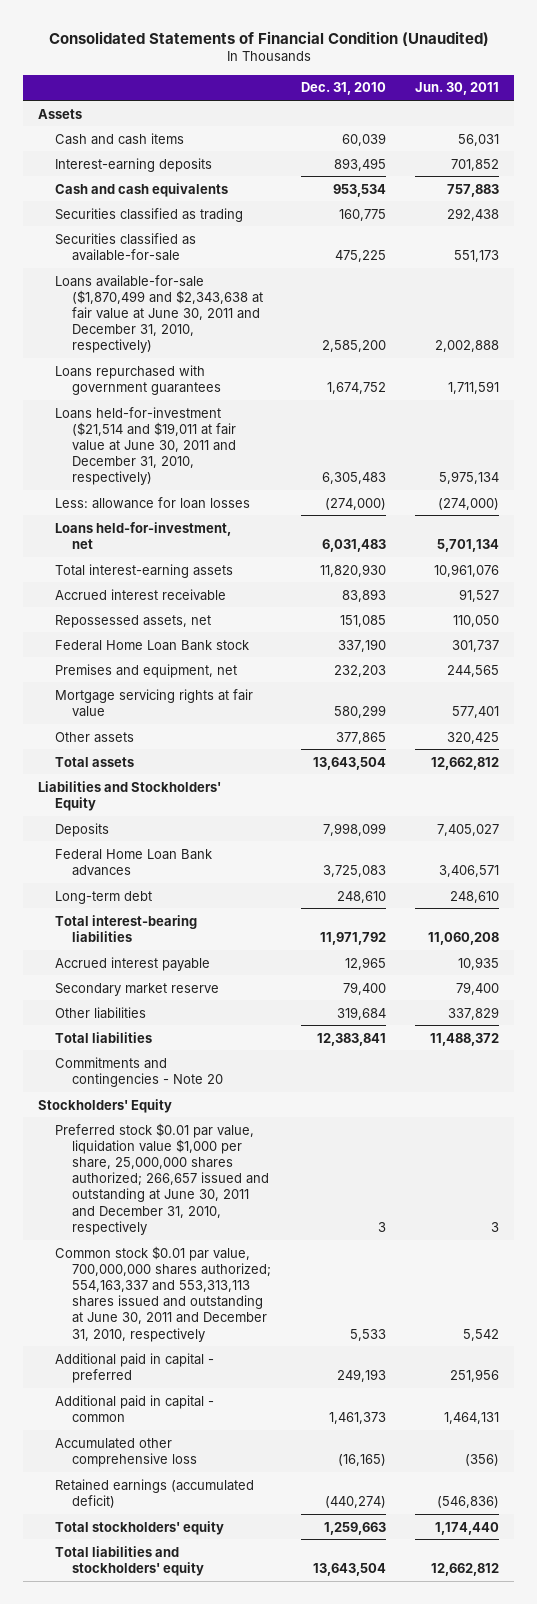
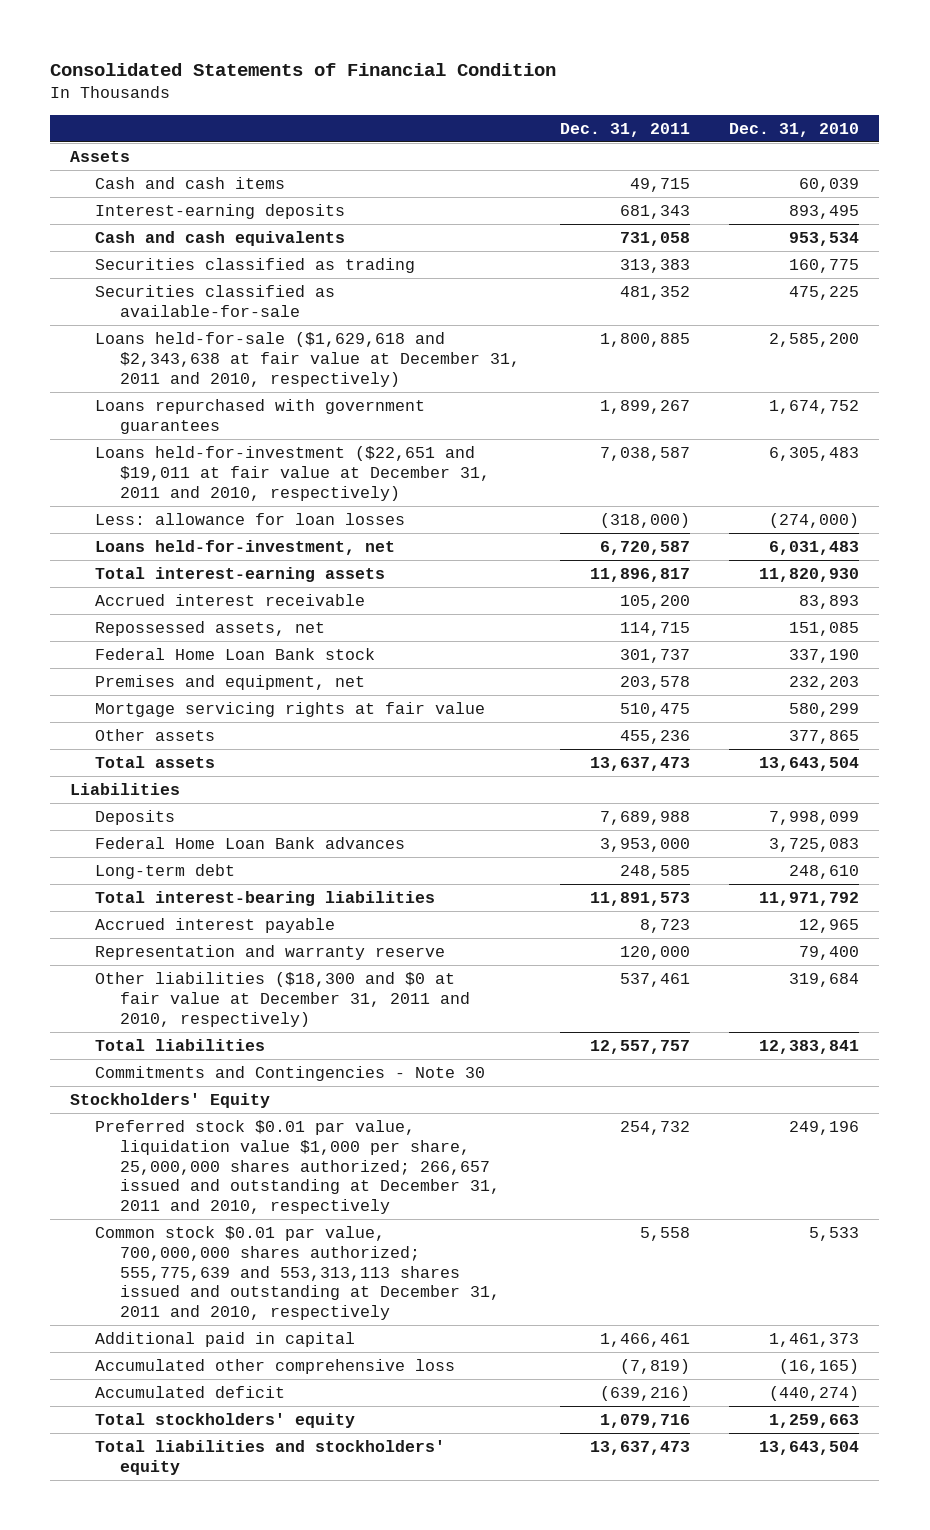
[48,30,489,46] Consolidated Statements of Financial Condition (Unaudited) -> [50,62,557,76] Consolidated Statements of Financial Condition
[415,82,500,96] Jun. 30, 2011 -> none
none -> [559,122,690,137] Dec. 31, 2011
[55,274,264,354] Loans available-for-sale ($1,870,499 and $2,343,638 at fair value at June 30, 2011 and December 31, 2010, respectively) -> [95,331,521,387] Loans held-for-sale ($1,629,618 and $2,343,638 at fair value at December 31, 2011 and 2010, respectively)
[55,406,237,486] Loans held-for-investment ($21,514 and $19,011 at fair value at June 30, 2011 and December 31, 2010, respectively) -> [95,445,491,501] Loans held-for-investment ($22,651 and $19,011 at fair value at December 31, 2011 and 2010, respectively)
[38,780,222,811] Liabilities and Stockholders' Equity -> none
none -> [70,782,181,795] Liabilities
[55,982,220,996] Secondary market reserve -> [95,944,446,960] Representation and warranty reserve
[55,1006,147,1019] Other liabilities -> [95,971,471,1027] Other liabilities ($18,300 and $0 at fair value at December 31, 2011 and 2010, respectively)
[55,1056,224,1087] Commitments and contingencies - Note 20 -> [95,1065,486,1081] Commitments and Contingencies - Note 30
[55,1352,215,1383] Additional paid in capital - preferred -> none
[55,1122,270,1235] Preferred stock $0.01 par value, liquidation value $1,000 per share, 25,000,000 shares authorized; 266,657 issued and outstanding at June 30, 2011 and December 31, 2010, respectively -> [95,1119,501,1215] Preferred stock $0.01 par value, liquidation value $1,000 per share, 25,000,000 shares authorized; 266,657 issued and outstanding at December 31, 2011 and 2010, respectively
[377,1221,386,1232] 3 -> [789,1120,860,1135] 249,196
[55,1245,272,1342] Common stock $0.01 par value, 700,000,000 shares authorized; 554,163,337 and 553,313,113 shares issued and outstanding at June 30, 2011 and December 31, 2010, respectively -> [95,1225,501,1321] Common stock $0.01 par value, 700,000,000 shares authorized; 555,775,639 and 553,313,113 shares issued and outstanding at December 31, 2011 and 2010, respectively
[55,1394,215,1422] Additional paid in capital - common -> [95,1331,356,1347] Additional paid in capital
[55,1478,255,1508] Retained earnings (accumulated deficit) -> [95,1385,286,1398] Accumulated deficit

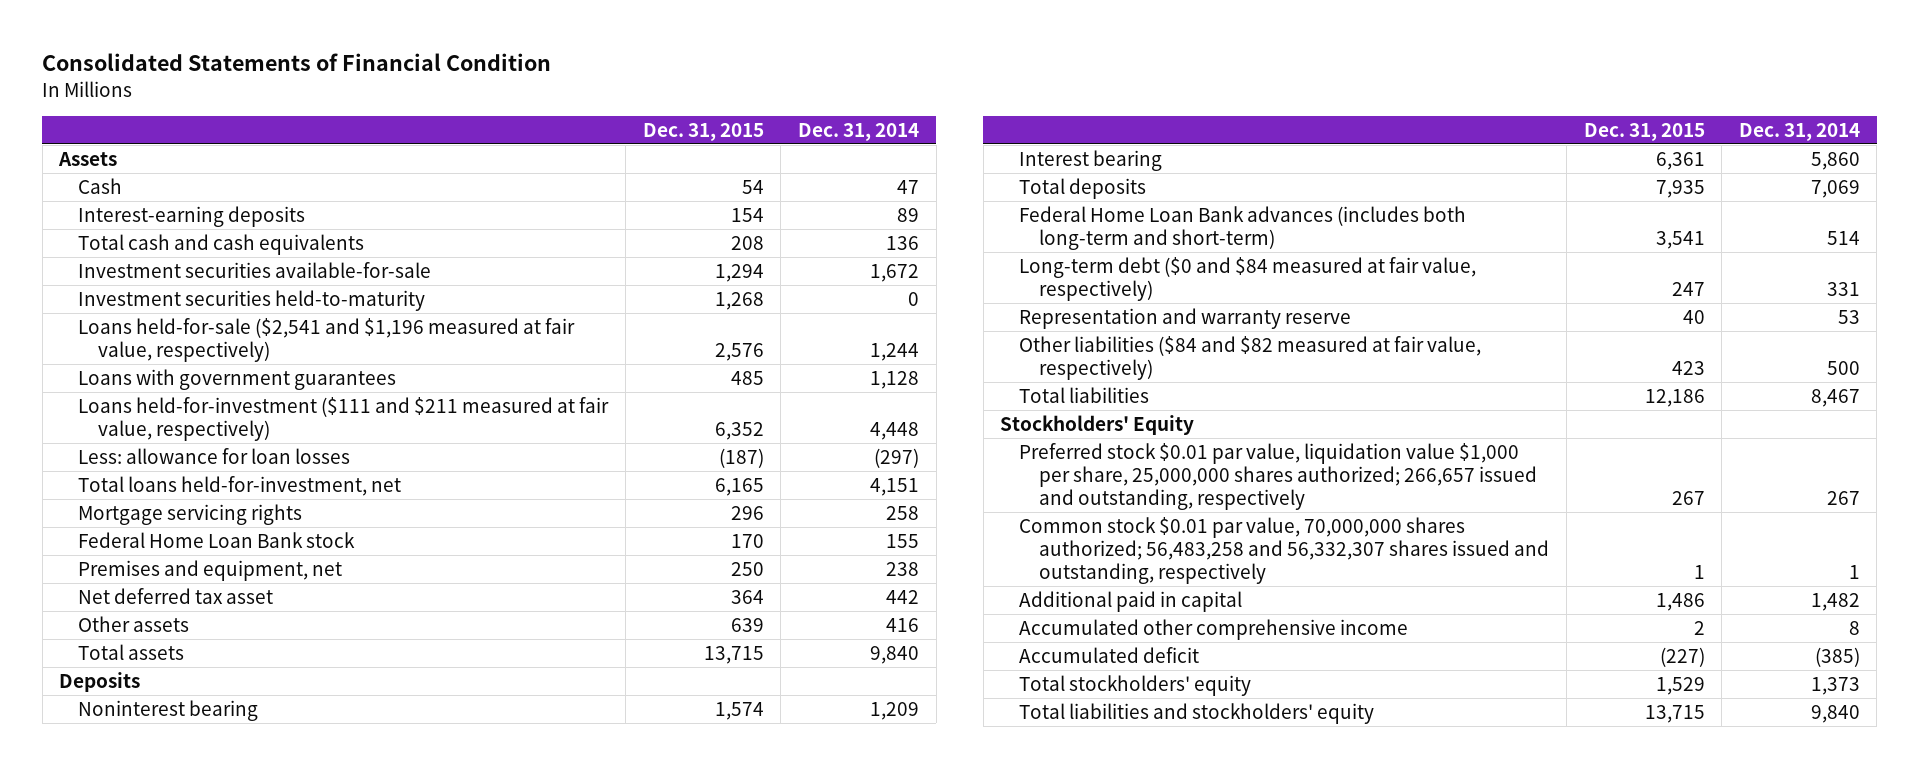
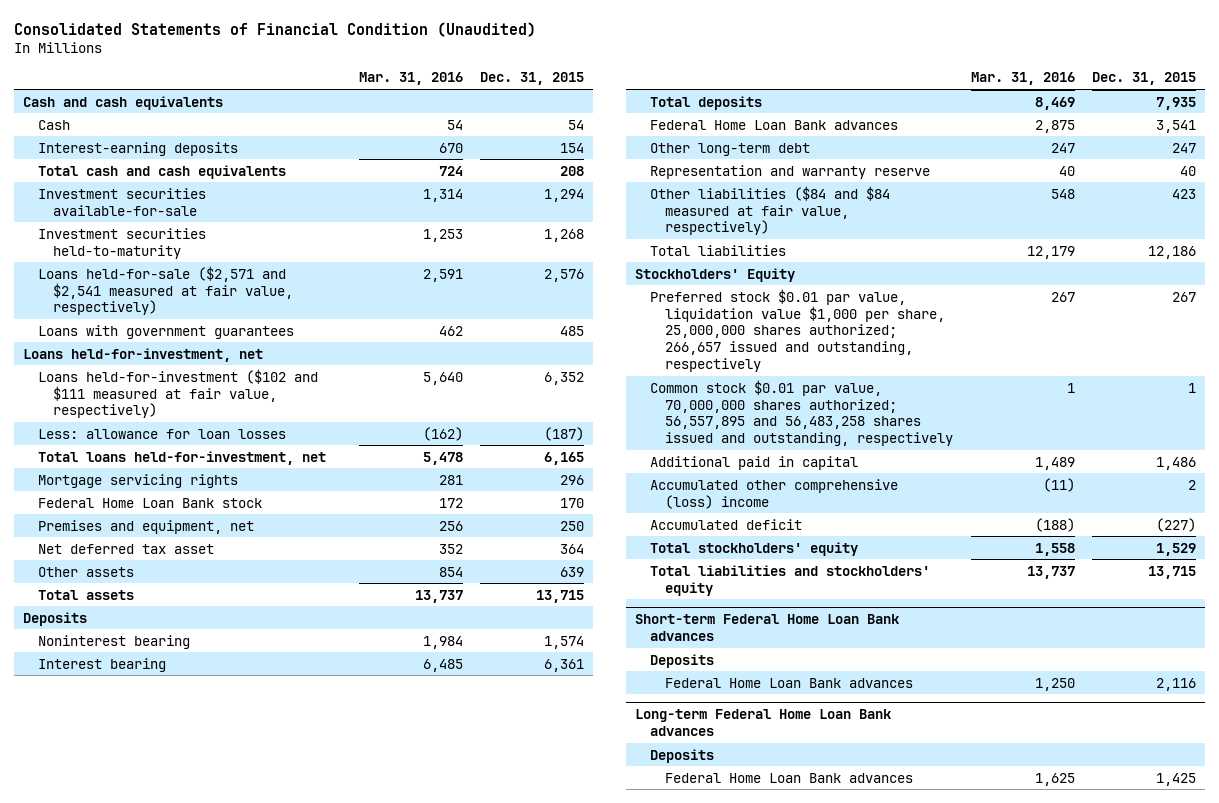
[42,53,552,72] Consolidated Statements of Financial Condition -> [14,21,537,37] Consolidated Statements of Financial Condition (Unaudited)
[797,122,919,141] Dec. 31, 2014 -> none
none -> [358,72,463,86] Mar. 31, 2016
[58,151,118,166] Assets -> none
none -> [22,95,223,110] Cash and cash equivalents
[78,317,576,363] Loans held-for-sale ($2,541 and $1,196 measured at fair value, respectively) -> [38,265,294,316] Loans held-for-sale ($2,571 and $2,541 measured at fair value, respectively)
none -> [22,347,263,362] Loans held-for-investment, net
[78,396,610,442] Loans held-for-investment ($111 and $211 measured at fair value, respectively) -> [38,368,319,419] Loans held-for-investment ($102 and $111 measured at fair value, respectively)
[1019,205,1467,251] Federal Home Loan Bank advances (includes both long-term and short-term) -> [649,119,898,130] Federal Home Loan Bank advances
[1019,256,1477,302] Long-term debt ($0 and $84 measured at fair value, respectively) -> [649,142,810,156] Other long-term debt
[1019,335,1482,381] Other liabilities ($84 and $82 measured at fair value, respectively) -> [649,185,890,236] Other liabilities ($84 and $84 measured at fair value, respectively)
[1019,516,1549,585] Common stock $0.01 par value, 70,000,000 shares authorized; 56,483,258 and 56,332,307 shares issued and outstanding, respectively -> [649,379,954,447] Common stock $0.01 par value, 70,000,000 shares authorized; 56,557,895 and 56,483,258 shares issued and outstanding, respectively
[1019,618,1409,640] Accumulated other comprehensive income -> [649,478,898,509] Accumulated other comprehensive (loss) income
none -> [634,614,899,641] Short-term Federal Home Loan Bank advances
none -> [649,653,714,668] Deposits
none -> [665,677,914,688] Federal Home Loan Bank advances
none -> [634,709,891,736] Long-term Federal Home Loan Bank advances
none -> [649,748,714,763] Deposits
none -> [665,772,914,783] Federal Home Loan Bank advances

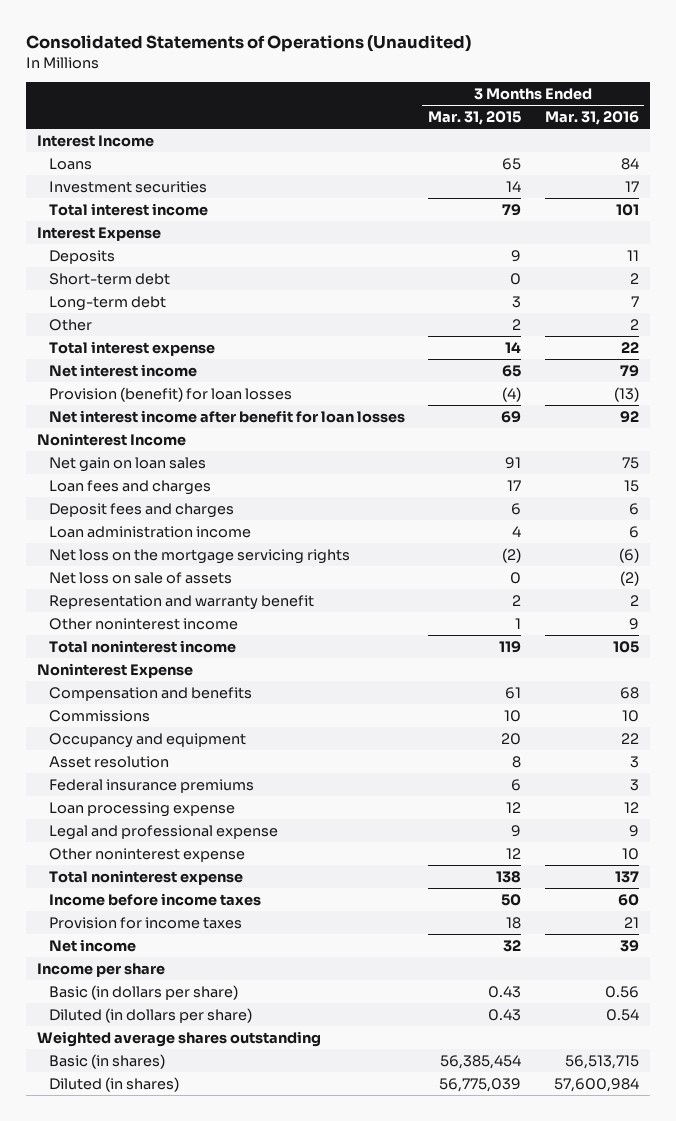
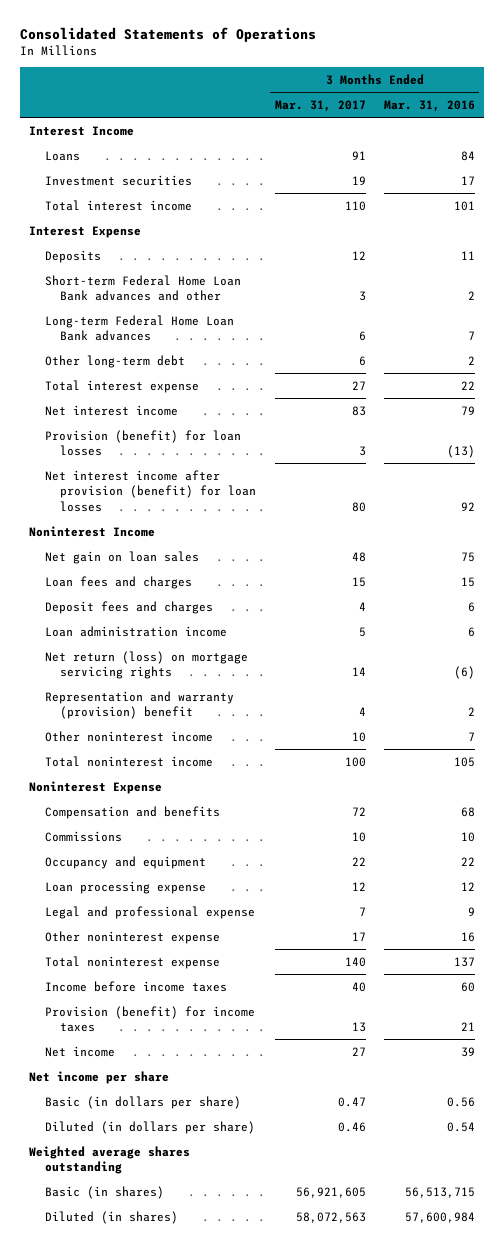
[25,35,471,53] Consolidated Statements of Operations (Unaudited) -> [19,26,316,42] Consolidated Statements of Operations
[428,110,522,125] Mar. 31, 2015 -> none
none -> [274,99,366,112] Mar. 31, 2017
[48,272,170,285] Short-term debt -> [44,274,241,302] Short-term Federal Home Loan Bank advances and other
[48,295,166,311] Long-term debt -> [44,314,234,342] Long-term Federal Home Loan Bank advances
[48,318,92,331] Other -> [44,354,185,368] Other long-term debt
[48,409,405,423] Net interest income after benefit for loan losses -> [44,469,257,512] Net interest income after provision (benefit) for loan losses
[48,571,232,584] Net loss on sale of assets -> none
[48,548,350,564] Net loss on the mortgage servicing rights -> [44,650,248,680] Net return (loss) on mortgage servicing rights
[48,594,314,610] Representation and warranty benefit -> [44,690,234,720] Representation and warranty (provision) benefit
[628,617,639,630] 9 -> [467,731,475,741] 7
[48,755,169,768] Asset resolution -> none
[48,778,254,793] Federal insurance premiums -> none
[621,847,639,860] 10 -> [460,931,475,942] 16
[48,916,242,929] Provision for income taxes -> [44,1005,255,1033] Provision (benefit) for income taxes
[37,962,166,977] Income per share -> [28,1070,169,1084] Net income per share

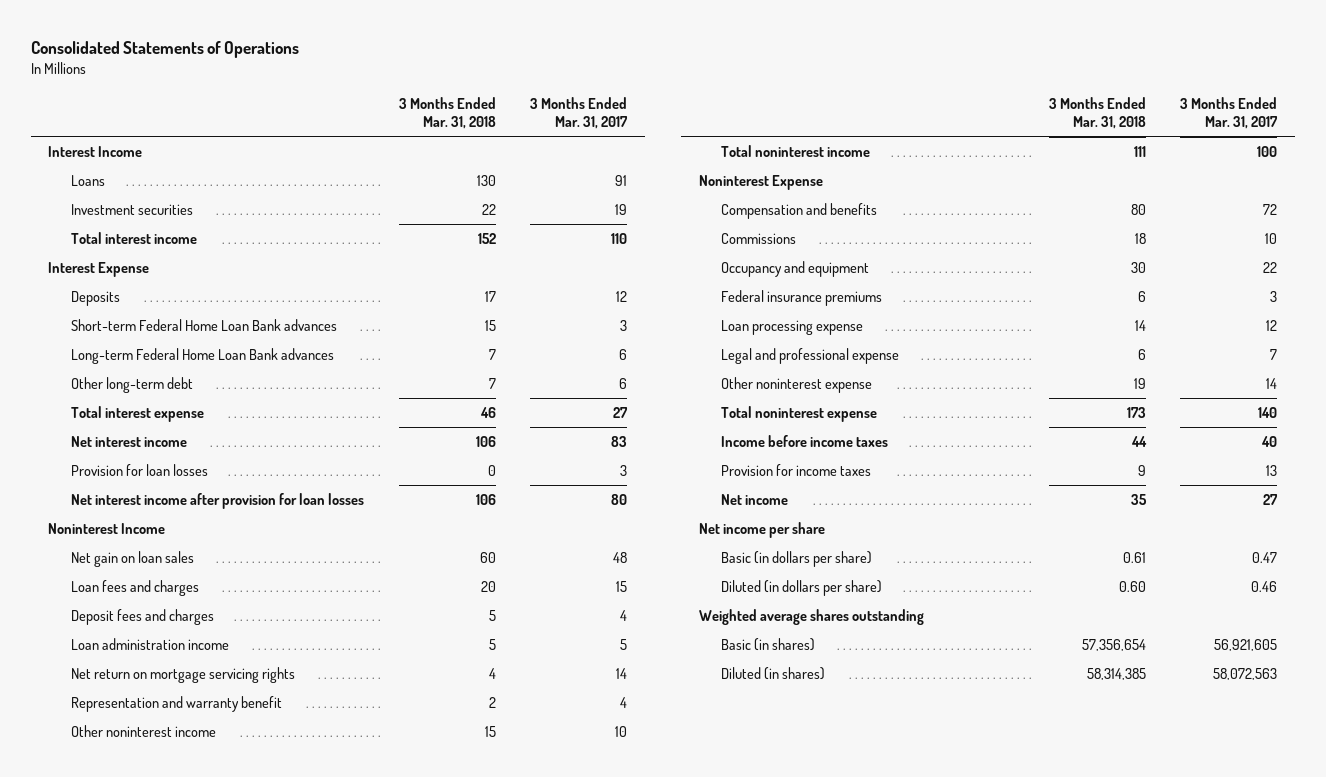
[383,99,475,112] Mar. 31, 2016 -> none
none -> [398,96,496,129] 3 Months Ended Mar. 31, 2018
[44,274,241,302] Short-term Federal Home Loan Bank advances and other -> [71,319,338,332] Short-term Federal Home Loan Bank advances
[44,429,241,457] Provision (benefit) for loan losses -> [71,464,209,477] Provision for loan losses
[44,469,257,512] Net interest income after provision (benefit) for loan losses -> [71,493,365,510] Net interest income after provision for loan losses
[44,650,248,680] Net return (loss) on mortgage servicing rights -> [71,667,296,684] Net return on mortgage servicing rights
[44,690,234,720] Representation and warranty (provision) benefit -> [71,696,283,713] Representation and warranty benefit
none -> [721,290,883,307] Federal insurance premiums
[351,931,366,941] 17 -> [1266,378,1278,390] 14
[44,1005,255,1033] Provision (benefit) for income taxes -> [721,464,872,477] Provision for income taxes

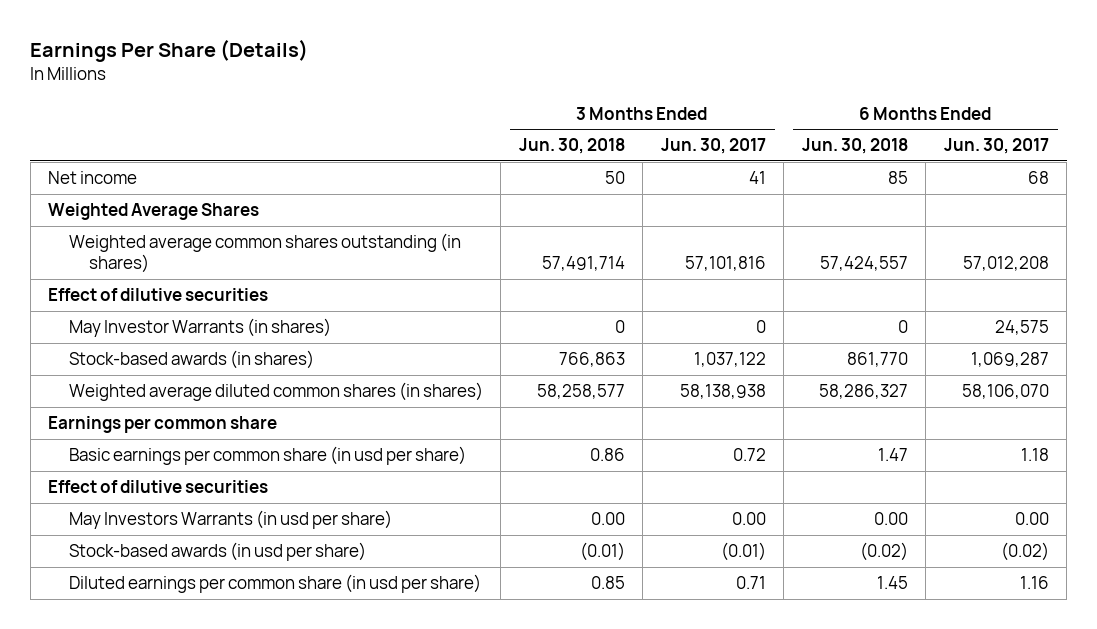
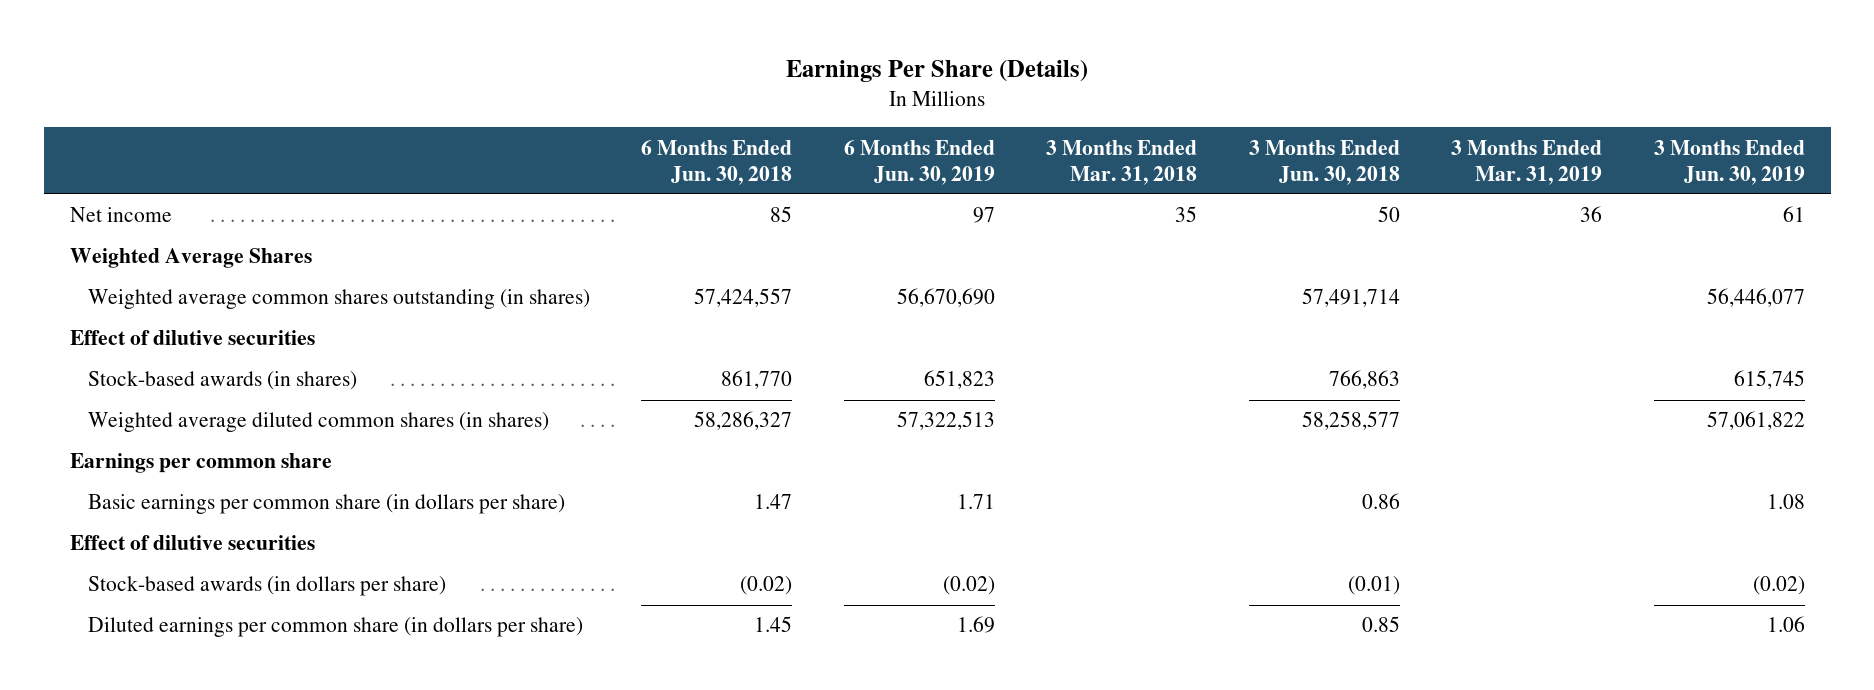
[660,138,766,155] Jun. 30, 2017 -> none
[943,138,1049,155] Jun. 30, 2017 -> none
none -> [843,139,995,185] 6 Months Ended Jun. 30, 2019
none -> [1046,139,1198,185] 3 Months Ended Mar. 31, 2018
none -> [1451,139,1603,185] 3 Months Ended Mar. 31, 2019
none -> [1653,139,1805,185] 3 Months Ended Jun. 30, 2019
[68,318,331,338] May Investor Warrants (in shares) -> none
[68,446,466,466] Basic earnings per common share (in usd per share) -> [87,494,565,515] Basic earnings per common share (in dollars per share)
[68,510,392,530] May Investors Warrants (in usd per share) -> none
[68,542,366,562] Stock-based awards (in usd per share) -> [87,576,446,597] Stock-based awards (in dollars per share)
[68,574,481,594] Diluted earnings per common share (in usd per share) -> [87,617,583,638] Diluted earnings per common share (in dollars per share)

